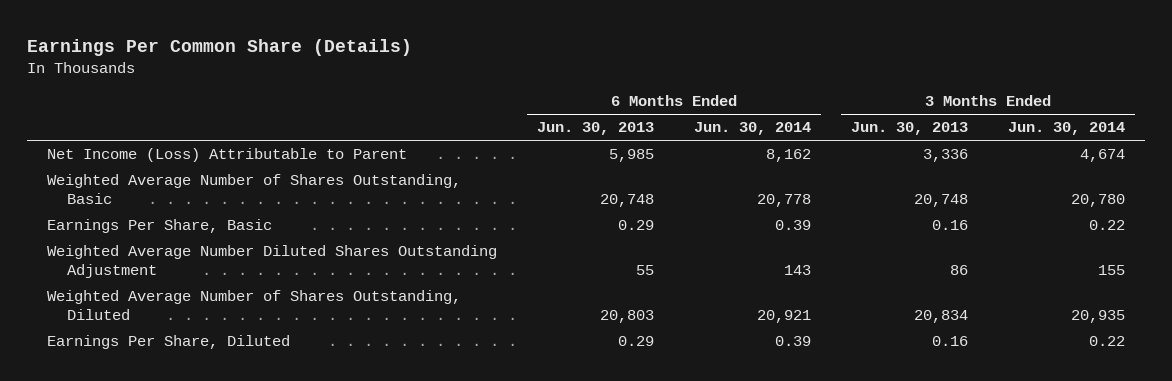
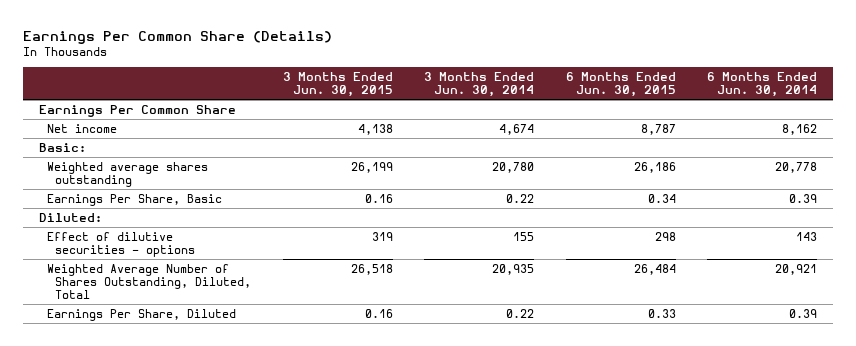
[537,122,655,136] Jun. 30, 2013 -> none
[851,122,969,136] Jun. 30, 2013 -> none
none -> [282,72,393,98] 3 Months Ended Jun. 30, 2015
none -> [565,72,676,98] 6 Months Ended Jun. 30, 2015
none -> [38,104,236,117] Earnings Per Common Share
[47,148,408,163] Net Income (Loss) Attributable to Parent -> [47,123,118,133] Net income
none -> [38,142,86,152] Basic:
[47,174,462,204] Weighted Average Number of Shares Outstanding, Basic -> [47,161,209,187] Weighted average shares outstanding
none -> [38,212,102,222] Diluted:
[47,245,498,278] Weighted Average Number Diluted Shares Outstanding Adjustment -> [47,231,196,257] Effect of dilutive securities - options
[47,290,462,320] Weighted Average Number of Shares Outstanding, Diluted -> [47,263,252,300] Weighted Average Number of Shares Outstanding, Diluted, Total

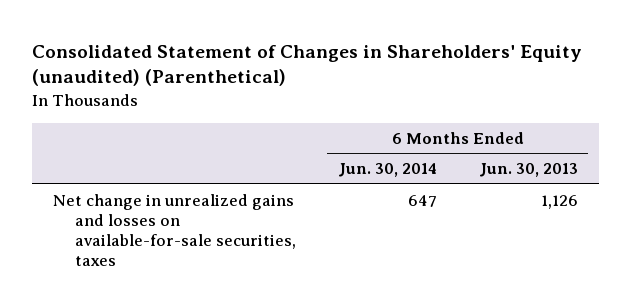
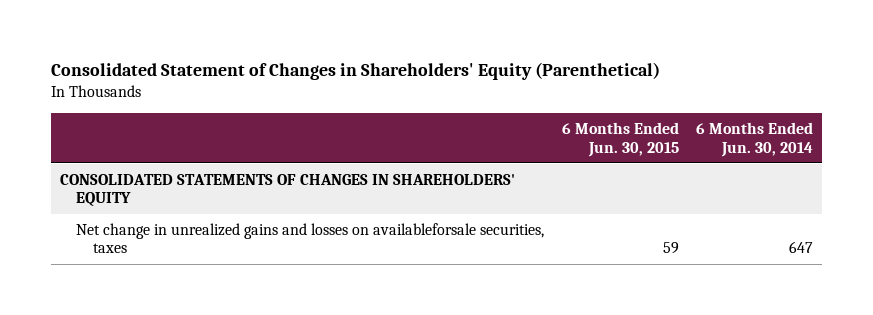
[31,44,582,87] Consolidated Statement of Changes in Shareholders' Equity (unaudited) (Parenthetical) -> [51,61,661,80] Consolidated Statement of Changes in Shareholders' Equity (Parenthetical)
[478,163,578,178] Jun. 30, 2013 -> none
none -> [561,121,679,157] 6 Months Ended Jun. 30, 2015
none -> [60,173,516,207] CONSOLIDATED STATEMENTS OF CHANGES IN SHAREHOLDERS' EQUITY
[52,194,296,267] Net change in unrealized gains and losses on available-for-sale securities, taxes -> [76,222,545,254] Net change in unrealized gains and losses on availableforsale securities, taxes

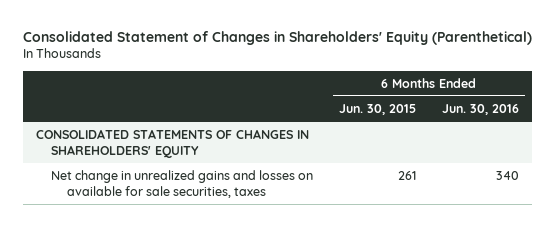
[696,121,814,157] 6 Months Ended Jun. 30, 2014 -> none
none -> [441,104,519,116] Jun. 30, 2016
[76,222,545,254] Net change in unrealized gains and losses on availableforsale securities, taxes -> [51,170,314,199] Net change in unrealized gains and losses on available for sale securities, taxes
[662,242,679,255] 59 -> [397,171,416,181] 261

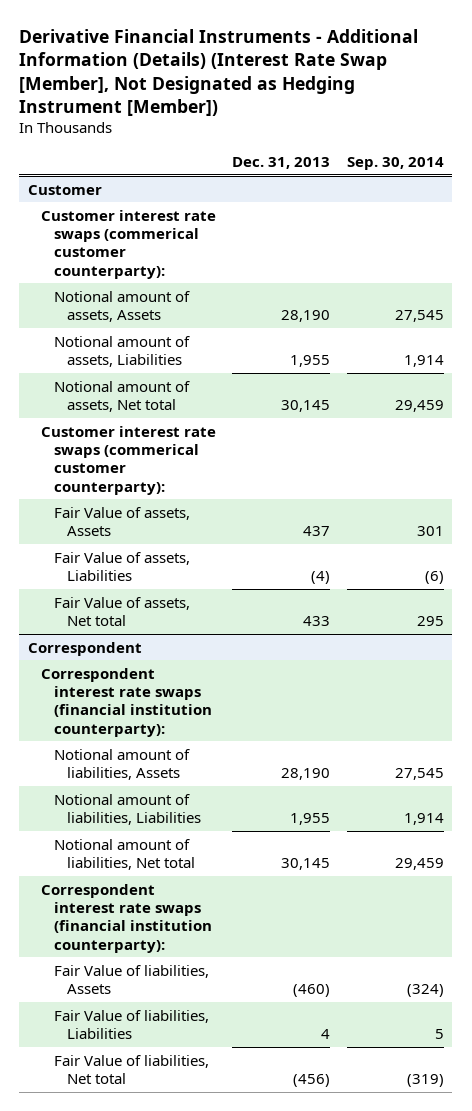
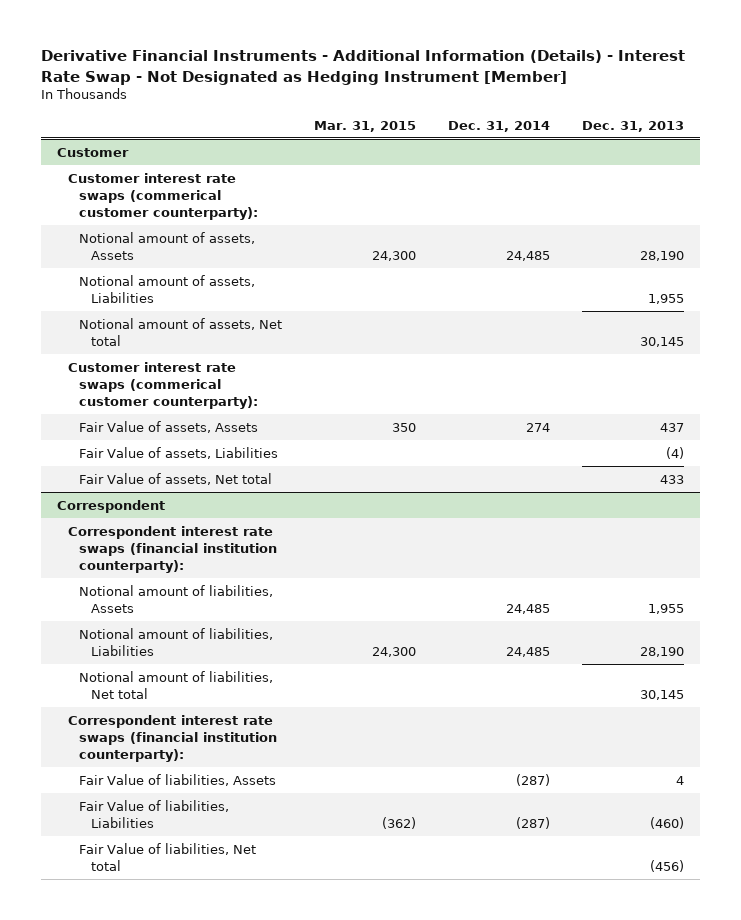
[19,28,419,117] Derivative Financial Instruments - Additional Information (Details) (Interest Rate Swap [Member], Not Designated as Hedging Instrument [Member]) -> [40,50,685,85] Derivative Financial Instruments - Additional Information (Details) - Interest Rate Swap - Not Designated as Hedging Instrument [Member]
[347,157,445,171] Sep. 30, 2014 -> none
none -> [314,120,417,132] Mar. 31, 2015
none -> [448,120,551,132] Dec. 31, 2014
[281,767,331,780] 28,190 -> [648,603,685,614] 1,955
[290,812,331,825] 1,955 -> [640,646,685,657] 28,190
[293,983,331,997] (460) -> [676,775,685,785] 4
[321,1028,331,1039] 4 -> [650,816,685,829] (460)

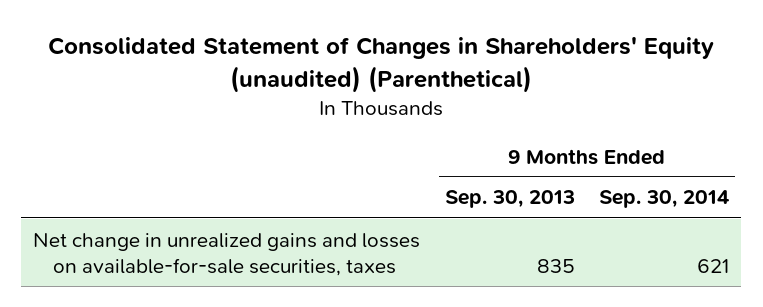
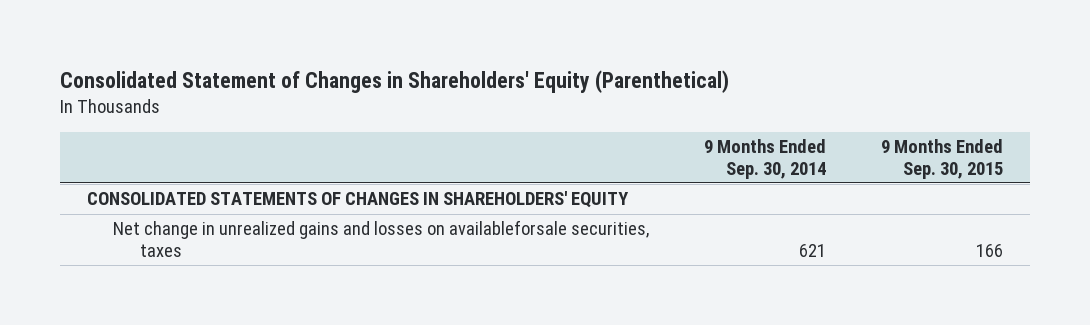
[48,36,715,93] Consolidated Statement of Changes in Shareholders' Equity (unaudited) (Parenthetical) -> [59,70,729,94] Consolidated Statement of Changes in Shareholders' Equity (Parenthetical)
[444,190,575,209] Sep. 30, 2013 -> none
none -> [880,139,1003,179] 9 Months Ended Sep. 30, 2015
none -> [86,191,629,209] CONSOLIDATED STATEMENTS OF CHANGES IN SHAREHOLDERS' EQUITY
[33,232,421,277] Net change in unrealized gains and losses on available-for-sale securities, taxes -> [113,220,650,257] Net change in unrealized gains and losses on availableforsale securities, taxes

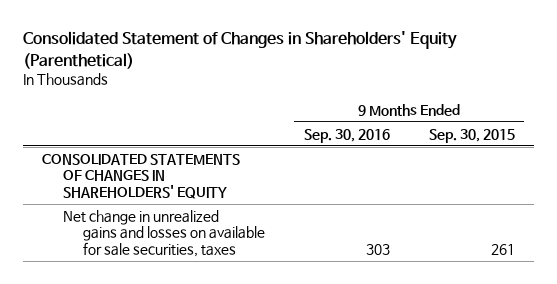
[704,139,827,179] 9 Months Ended Sep. 30, 2014 -> none
none -> [303,128,390,143] Sep. 30, 2016
[113,220,650,257] Net change in unrealized gains and losses on availableforsale securities, taxes -> [62,209,266,257] Net change in unrealized gains and losses on available for sale securities, taxes
[975,243,1003,257] 166 -> [490,243,515,255] 261

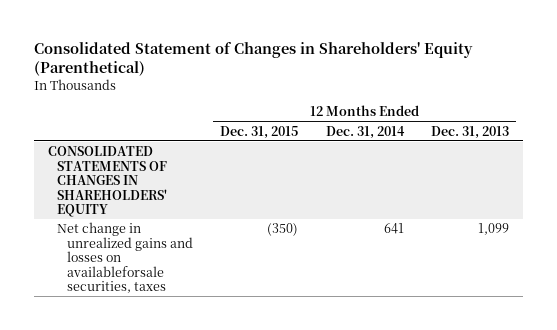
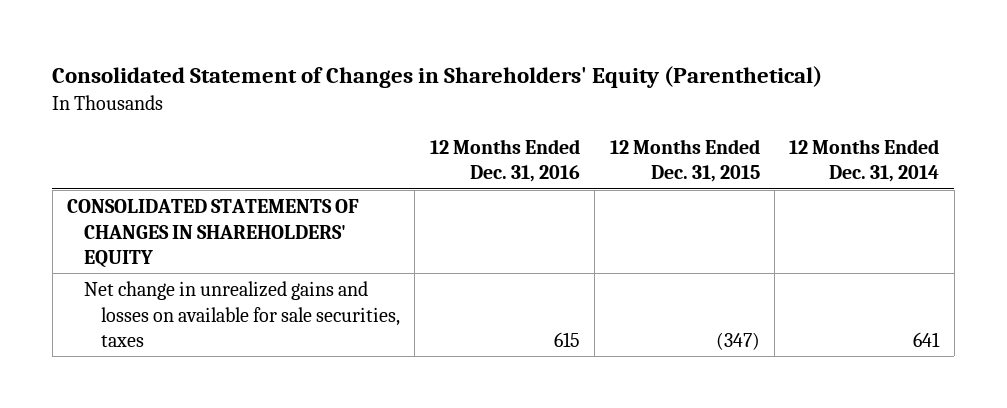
[430,125,509,139] Dec. 31, 2013 -> none
none -> [429,138,580,182] 12 Months Ended Dec. 31, 2016
[57,222,193,294] Net change in unrealized gains and losses on availableforsale securities, taxes -> [84,281,401,347] Net change in unrealized gains and losses on available for sale securities, taxes
[267,223,299,237] (350) -> [715,331,760,350] (347)

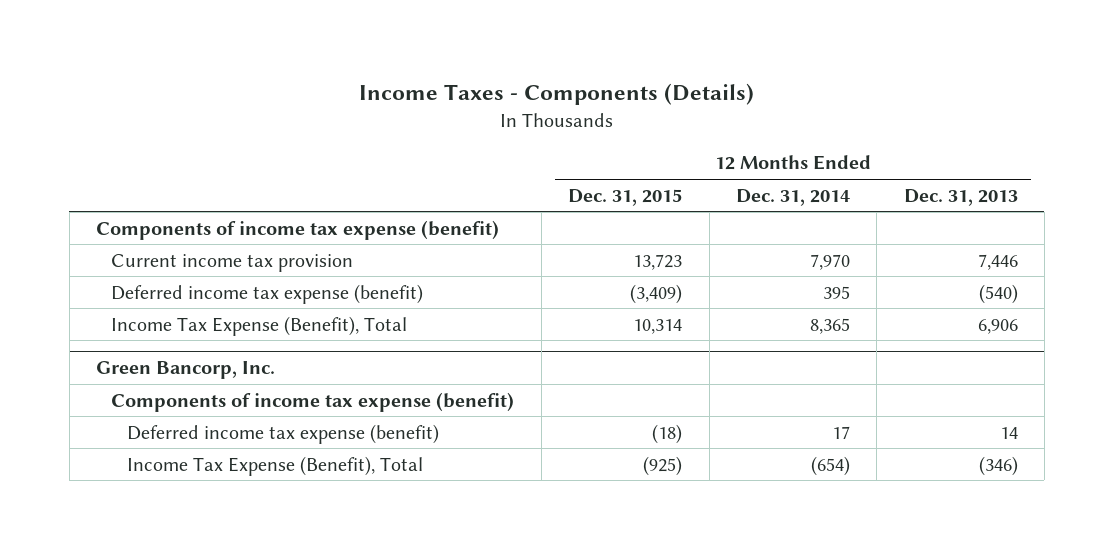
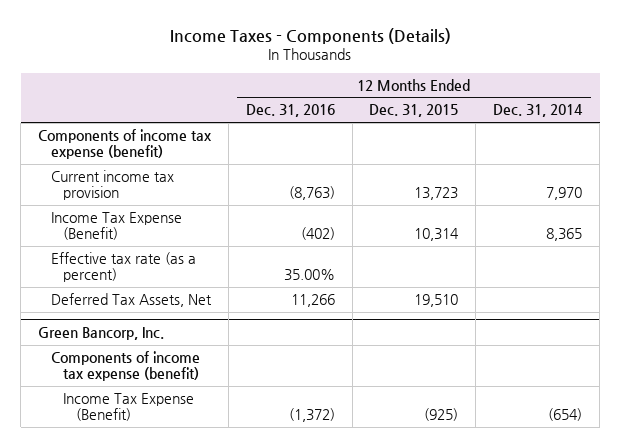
[903,188,1018,206] Dec. 31, 2013 -> none
none -> [245,104,335,118] Dec. 31, 2016
[111,283,424,304] Deferred income tax expense (benefit) -> none
[111,315,408,336] Income Tax Expense (Benefit), Total -> [50,212,182,240] Income Tax Expense (Benefit)
none -> [50,252,196,282] Effective tax rate (as a percent)
none -> [50,293,212,308] Deferred Tax Assets, Net
[126,423,439,444] Deferred income tax expense (benefit) -> none
[126,455,423,476] Income Tax Expense (Benefit), Total -> [63,393,195,421] Income Tax Expense (Benefit)

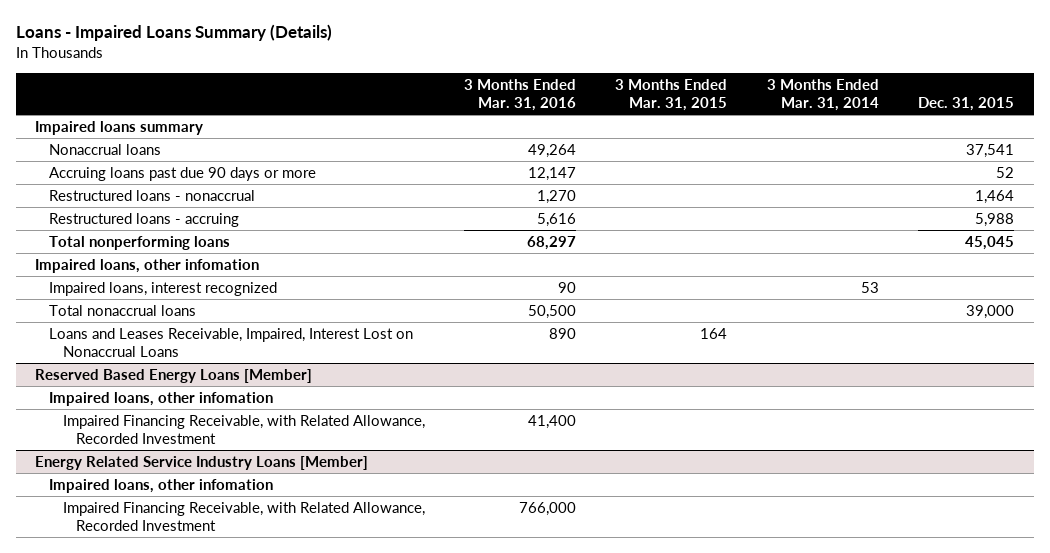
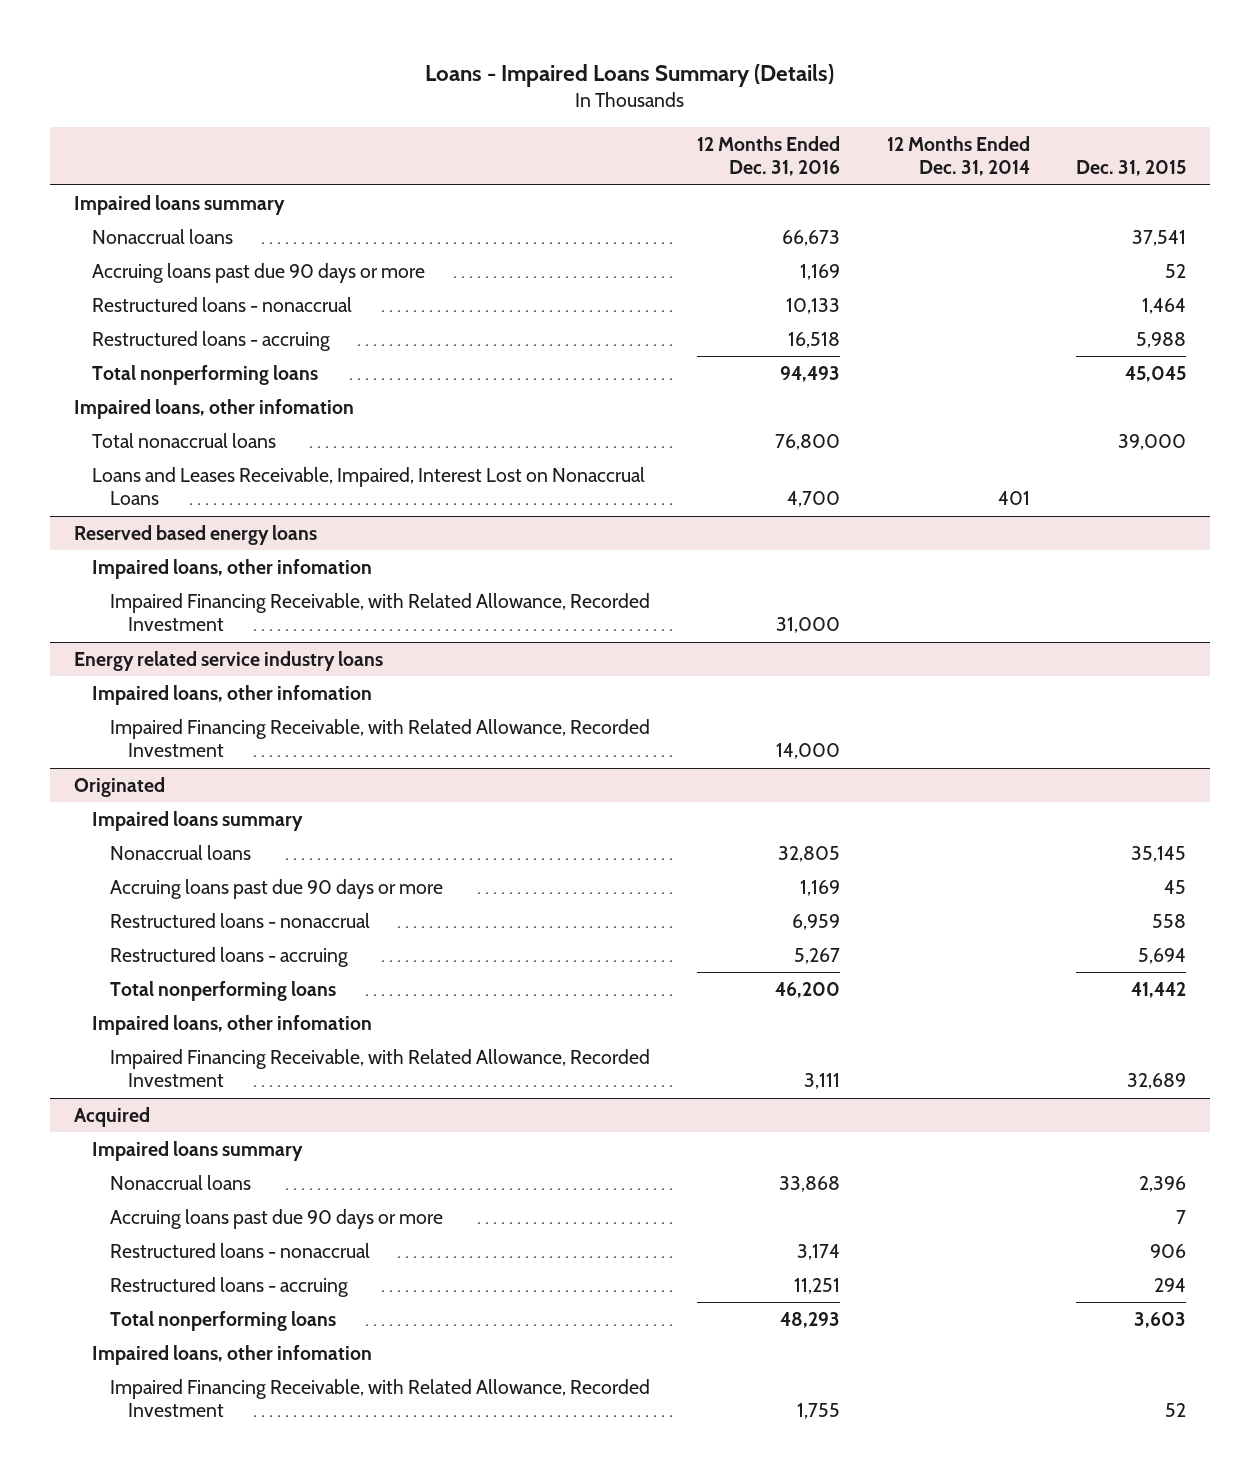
[464,78,577,111] 3 Months Ended Mar. 31, 2016 -> none
[615,78,728,111] 3 Months Ended Mar. 31, 2015 -> none
[766,78,879,111] 3 Months Ended Mar. 31, 2014 -> none
none -> [696,135,840,177] 12 Months Ended Dec. 31, 2016
none -> [886,135,1030,177] 12 Months Ended Dec. 31, 2014
[48,281,277,296] Impaired loans, interest recognized -> none
[35,368,313,383] Reserved Based Energy Loans [Member] -> [73,525,317,546] Reserved based energy loans
[35,455,369,470] Energy Related Service Industry Loans [Member] -> [73,651,383,672] Energy related service industry loans
none -> [73,777,165,798] Originated
none -> [91,811,303,832] Impaired loans summary
none -> [110,845,252,861] Nonaccrual loans
none -> [110,879,444,900] Accruing loans past due 90 days or more
none -> [110,913,371,929] Restructured loans - nonaccrual
none -> [110,947,349,968] Restructured loans - accruing
none -> [110,981,337,1002] Total nonperforming loans
none -> [91,1015,372,1036] Impaired loans, other infomation
none -> [110,1049,651,1088] Impaired Financing Receivable, with Related Allowance, Recorded Investment
none -> [73,1107,150,1128] Acquired
none -> [91,1141,303,1162] Impaired loans summary
none -> [110,1175,252,1191] Nonaccrual loans
none -> [110,1209,444,1230] Accruing loans past due 90 days or more
none -> [110,1243,371,1259] Restructured loans - nonaccrual
none -> [110,1277,349,1298] Restructured loans - accruing
none -> [110,1311,337,1332] Total nonperforming loans
none -> [91,1345,372,1366] Impaired loans, other infomation
none -> [110,1379,651,1418] Impaired Financing Receivable, with Related Allowance, Recorded Investment

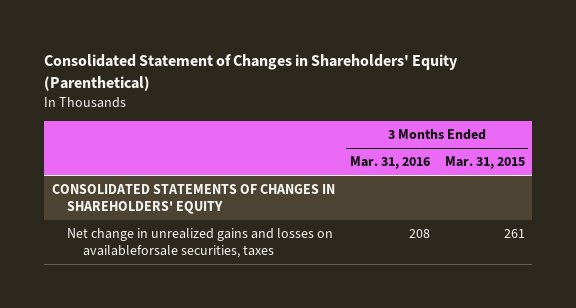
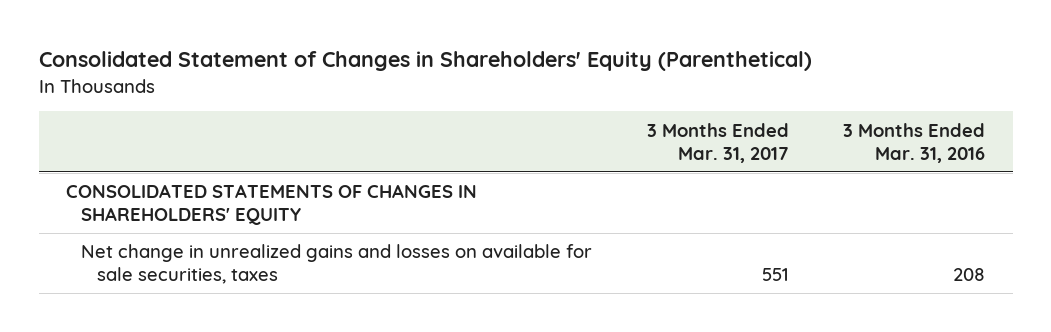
[444,156,525,170] Mar. 31, 2015 -> none
none -> [646,122,789,163] 3 Months Ended Mar. 31, 2017
[67,228,334,259] Net change in unrealized gains and losses on availableforsale securities, taxes -> [81,244,593,285] Net change in unrealized gains and losses on available for sale securities, taxes

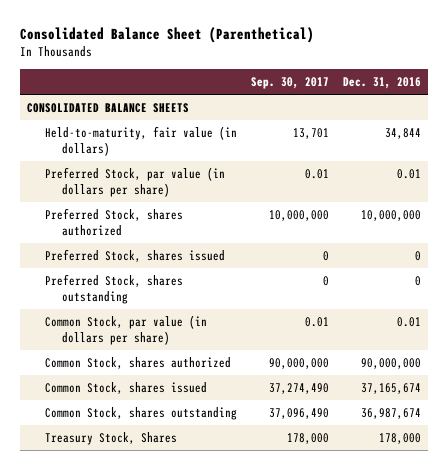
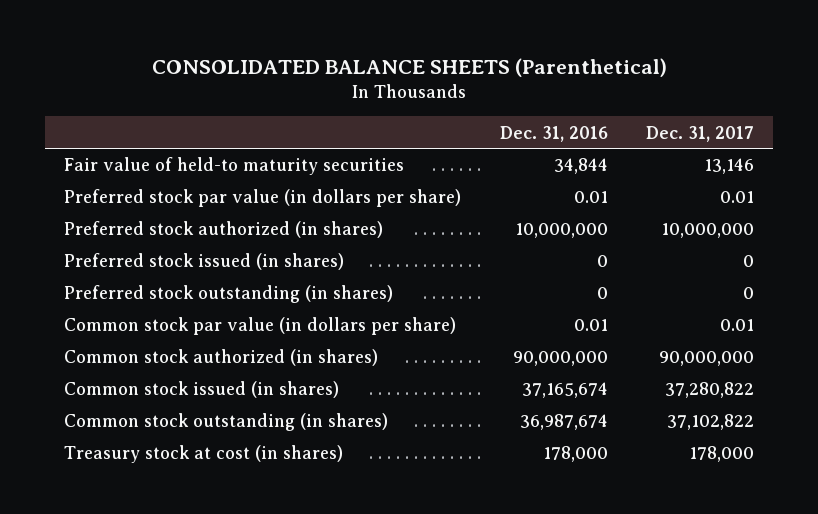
[19,27,314,44] Consolidated Balance Sheet (Parenthetical) -> [152,57,668,77] CONSOLIDATED BALANCE SHEETS (Parenthetical)
[250,77,329,90] Sep. 30, 2017 -> none
none -> [645,125,754,142] Dec. 31, 2017
[26,103,189,114] CONSOLIDATED BALANCE SHEETS -> none
[44,126,237,157] Held-to-maturity, fair value (in dollars) -> [64,157,405,176] Fair value of held-to maturity securities
[44,167,225,198] Preferred Stock, par value (in dollars per share) -> [64,189,462,208] Preferred stock par value (in dollars per share)
[44,208,183,237] Preferred Stock, shares authorized -> [64,221,384,239] Preferred stock authorized (in shares)
[44,249,225,263] Preferred Stock, shares issued -> [64,253,345,271] Preferred stock issued (in shares)
[44,274,183,305] Preferred Stock, shares outstanding -> [64,285,394,304] Preferred stock outstanding (in shares)
[44,315,207,346] Common Stock, par value (in dollars per share) -> [64,317,457,336] Common stock par value (in dollars per share)
[44,357,231,370] Common Stock, shares authorized -> [64,349,379,367] Common stock authorized (in shares)
[44,382,207,395] Common Stock, shares issued -> [64,381,340,399] Common stock issued (in shares)
[44,407,237,421] Common Stock, shares outstanding -> [64,413,389,432] Common stock outstanding (in shares)
[44,432,177,446] Treasury Stock, Shares -> [64,445,344,464] Treasury stock at cost (in shares)

